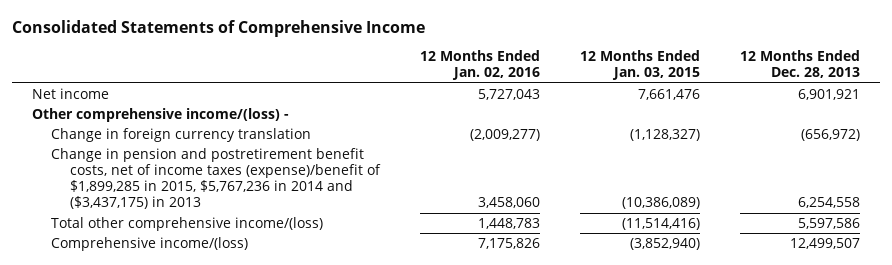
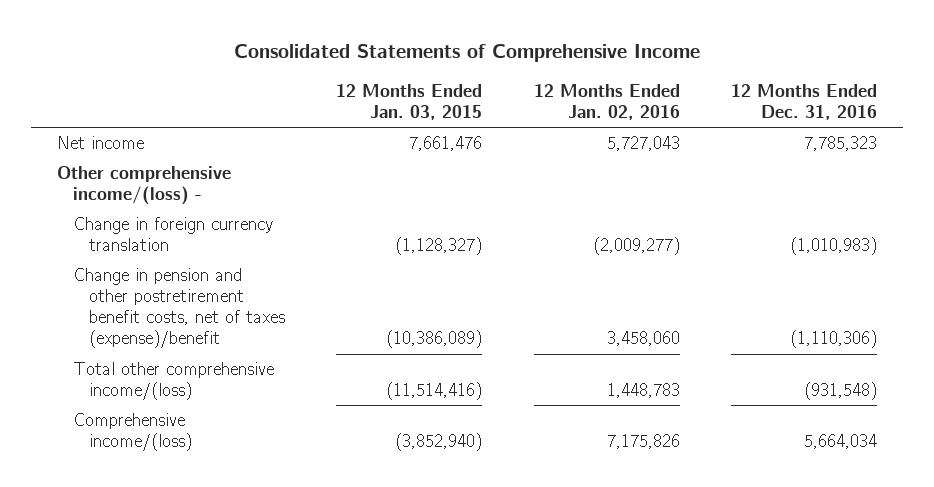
[740,50,861,79] 12 Months Ended Dec. 28, 2013 -> none
none -> [730,83,877,120] 12 Months Ended Dec. 31, 2016
[50,147,381,210] Change in pension and postretirement benefit costs, net of income taxes (expense)/benefit of $1,899,285 in 2015, $5,767,236 in 2014 and ($3,437,175) in 2013 -> [72,268,285,349] Change in pension and other postretirement benefit costs, net of taxes (expense)/benefit

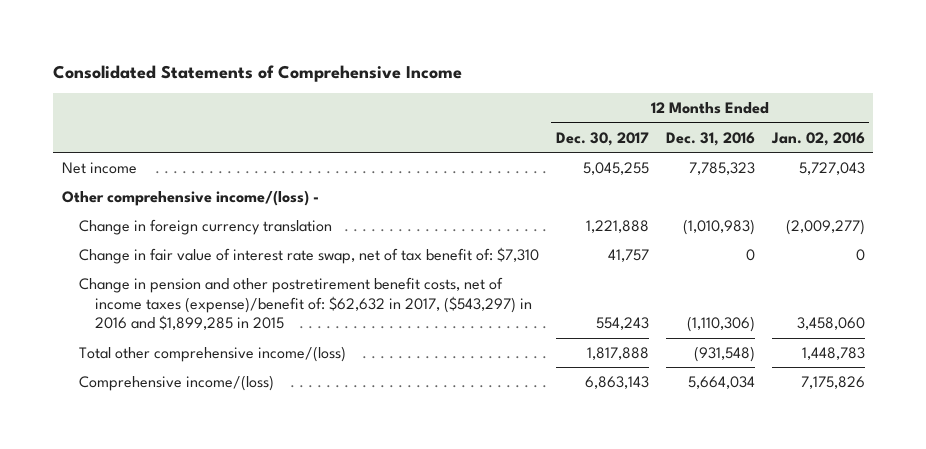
[336,83,483,120] 12 Months Ended Jan. 03, 2015 -> none
none -> [555,131,649,146] Dec. 30, 2017
none -> [78,246,539,264] Change in fair value of interest rate swap, net of tax benefit of: $7,310
[72,268,285,349] Change in pension and other postretirement benefit costs, net of taxes (expense)/benefit -> [78,276,533,331] Change in pension and other postretirement benefit costs, net of income taxes (expense)/benefit of: $62,632 in 2017, ($543,297) in 2016 and $1,899,285 in 2015

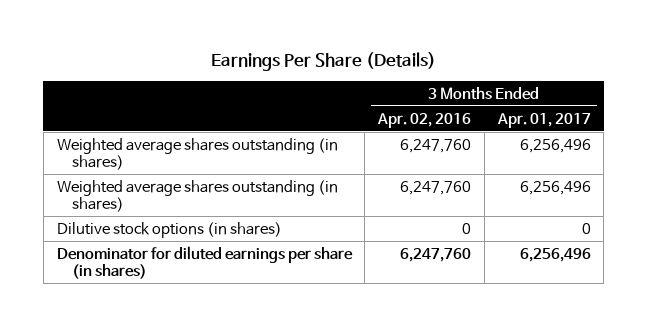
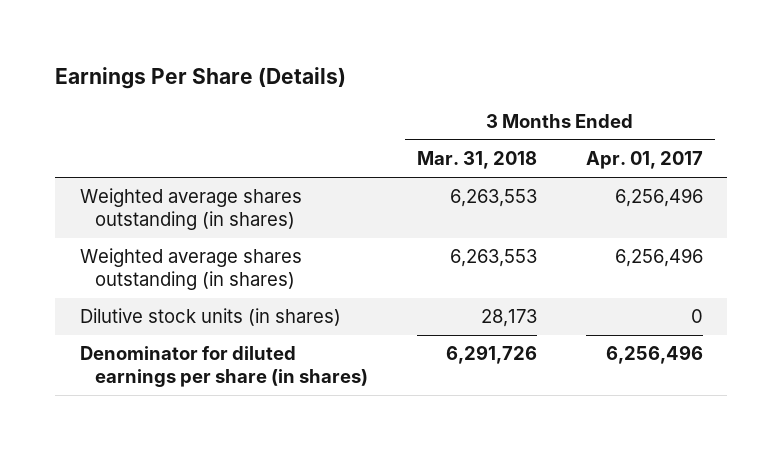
[377,112,472,128] Apr. 02, 2016 -> none
none -> [416,151,537,170] Mar. 31, 2018
[56,221,282,238] Dilutive stock options (in shares) -> [79,308,341,327] Dilutive stock units (in shares)

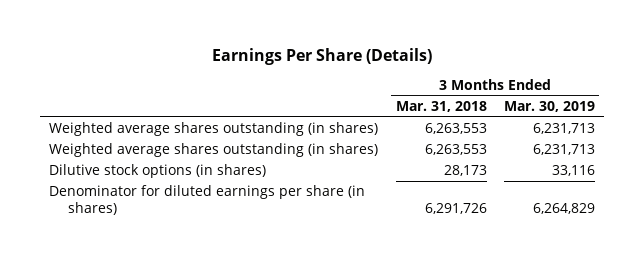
[585,151,703,170] Apr. 01, 2017 -> none
none -> [503,100,595,112] Mar. 30, 2019
[79,308,341,327] Dilutive stock units (in shares) -> [49,164,267,179] Dilutive stock options (in shares)

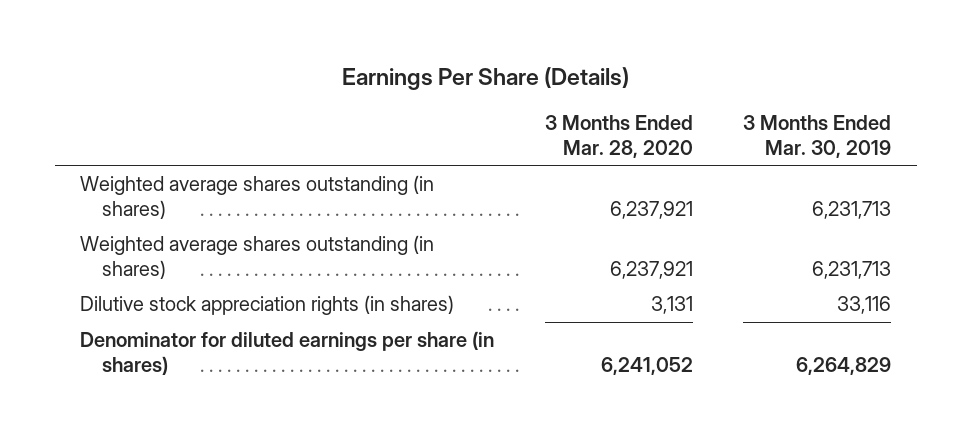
[395,100,487,112] Mar. 31, 2018 -> none
none -> [544,115,693,158] 3 Months Ended Mar. 28, 2020
[49,164,267,179] Dilutive stock options (in shares) -> [79,295,454,316] Dilutive stock appreciation rights (in shares)

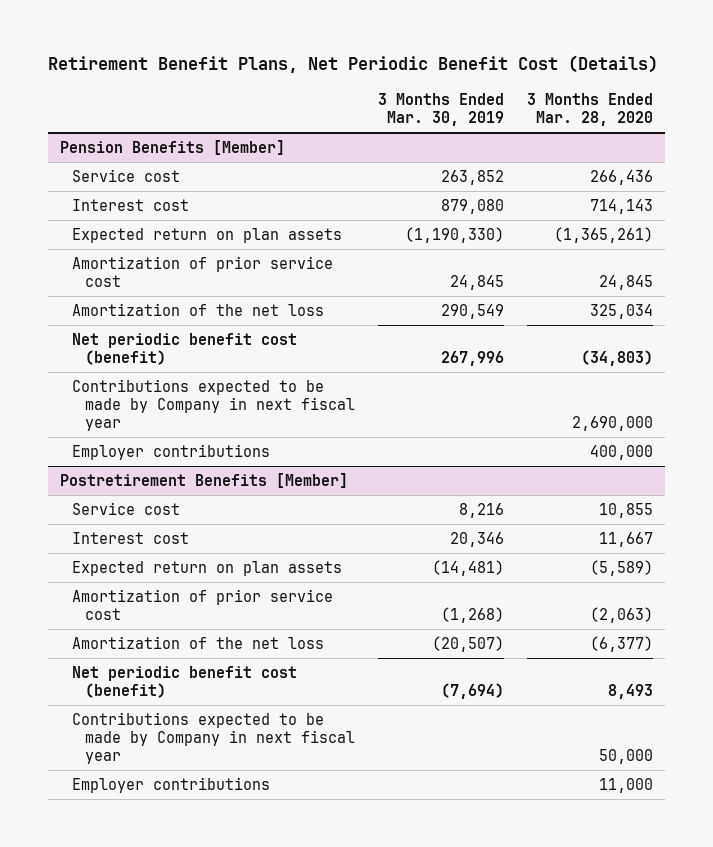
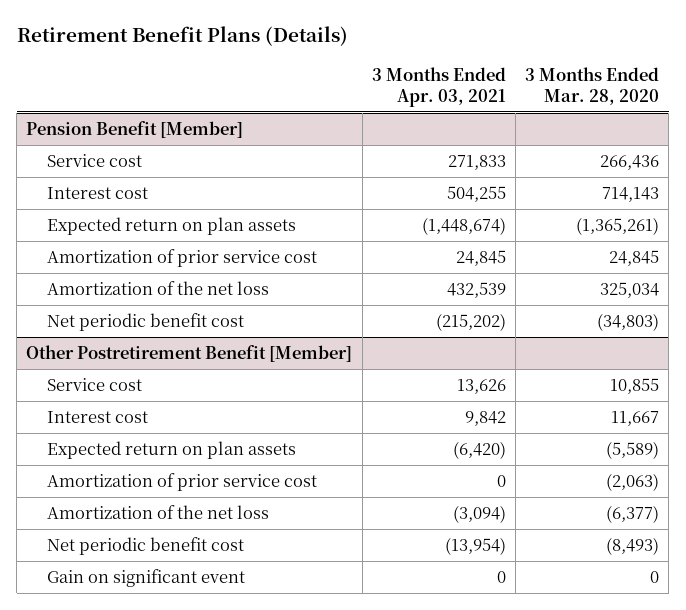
[48,55,659,74] Retirement Benefit Plans, Net Periodic Benefit Cost (Details) -> [16,26,348,47] Retirement Benefit Plans (Details)
[377,92,504,126] 3 Months Ended Mar. 30, 2019 -> none
none -> [371,66,506,107] 3 Months Ended Apr. 03, 2021
[59,139,285,155] Pension Benefits [Member] -> [26,120,244,138] Pension Benefit [Member]
[72,378,355,431] Contributions expected to be made by Company in next fiscal year -> none
[72,443,271,460] Employer contributions -> none
[72,332,298,365] Net periodic benefit cost (benefit) -> [46,312,244,331] Net periodic benefit cost
[59,472,348,488] Postretirement Benefits [Member] -> [26,344,353,362] Other Postretirement Benefit [Member]
[72,711,355,764] Contributions expected to be made by Company in next fiscal year -> none
[72,776,271,793] Employer contributions -> none
[72,665,298,698] Net periodic benefit cost (benefit) -> [46,536,244,555] Net periodic benefit cost
[608,683,654,699] 8,493 -> [606,536,660,555] (8,493)
none -> [46,568,245,587] Gain on significant event

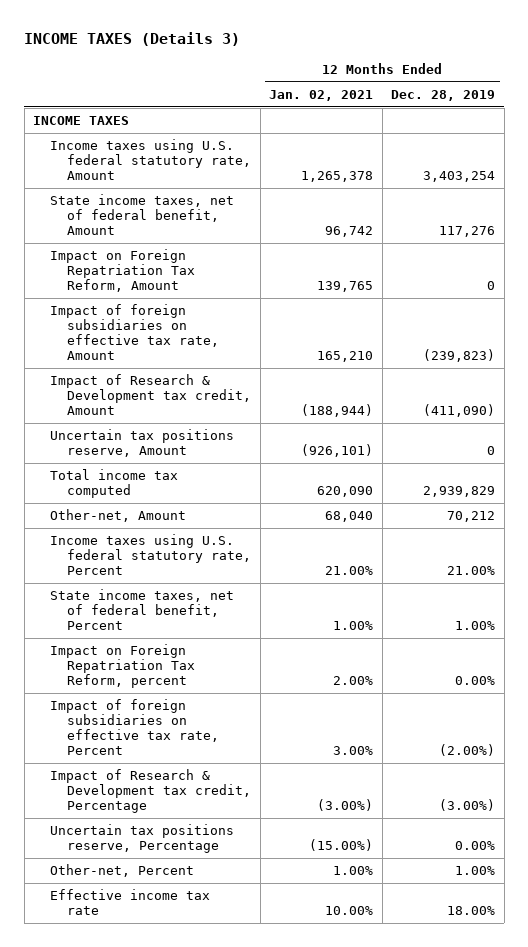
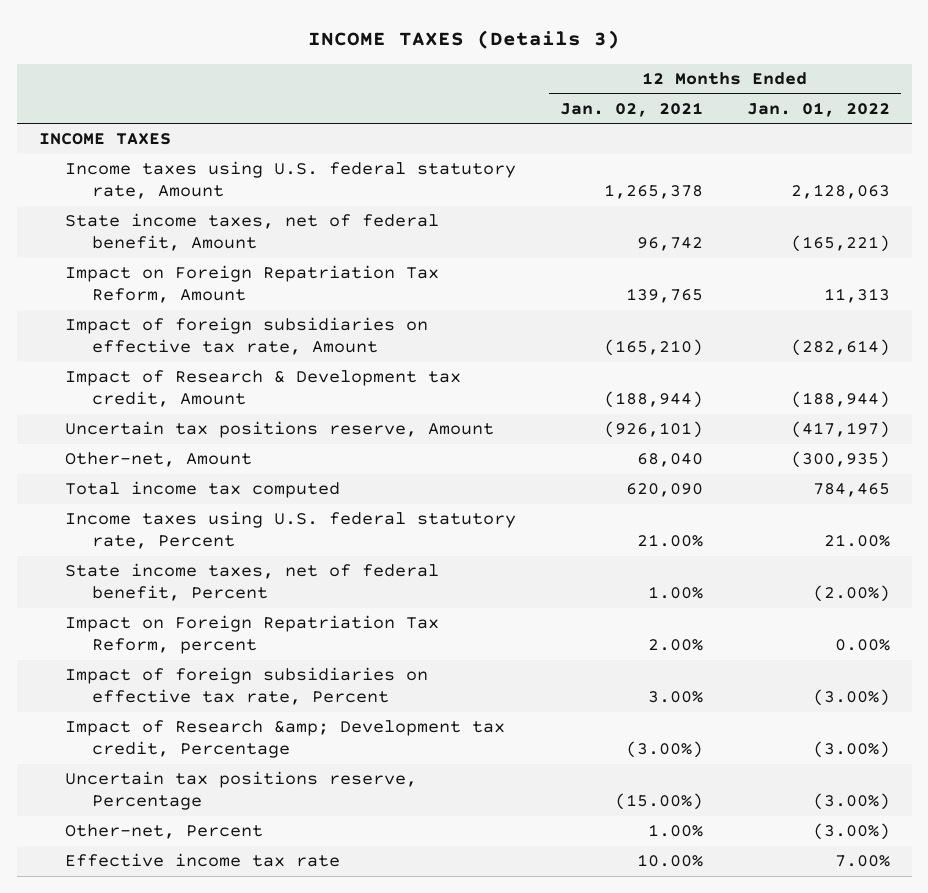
[391,89,496,101] Dec. 28, 2019 -> none
none -> [746,101,890,117] Jan. 01, 2022
[317,350,374,362] 165,210 -> [604,339,704,357] (165,210)
[50,469,179,499] Total income tax computed -> [65,481,341,499] Total income tax computed
[50,769,252,813] Impact of Research & Development tax credit, Percentage -> [65,720,506,759] Impact of Research &amp; Development tax credit, Percentage

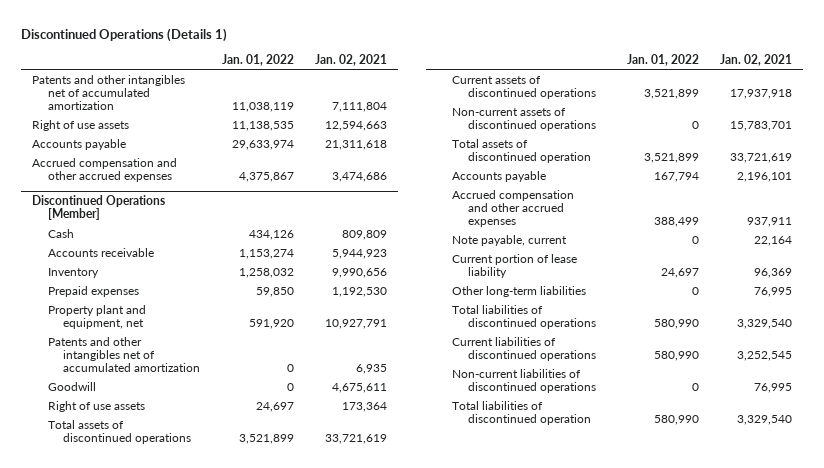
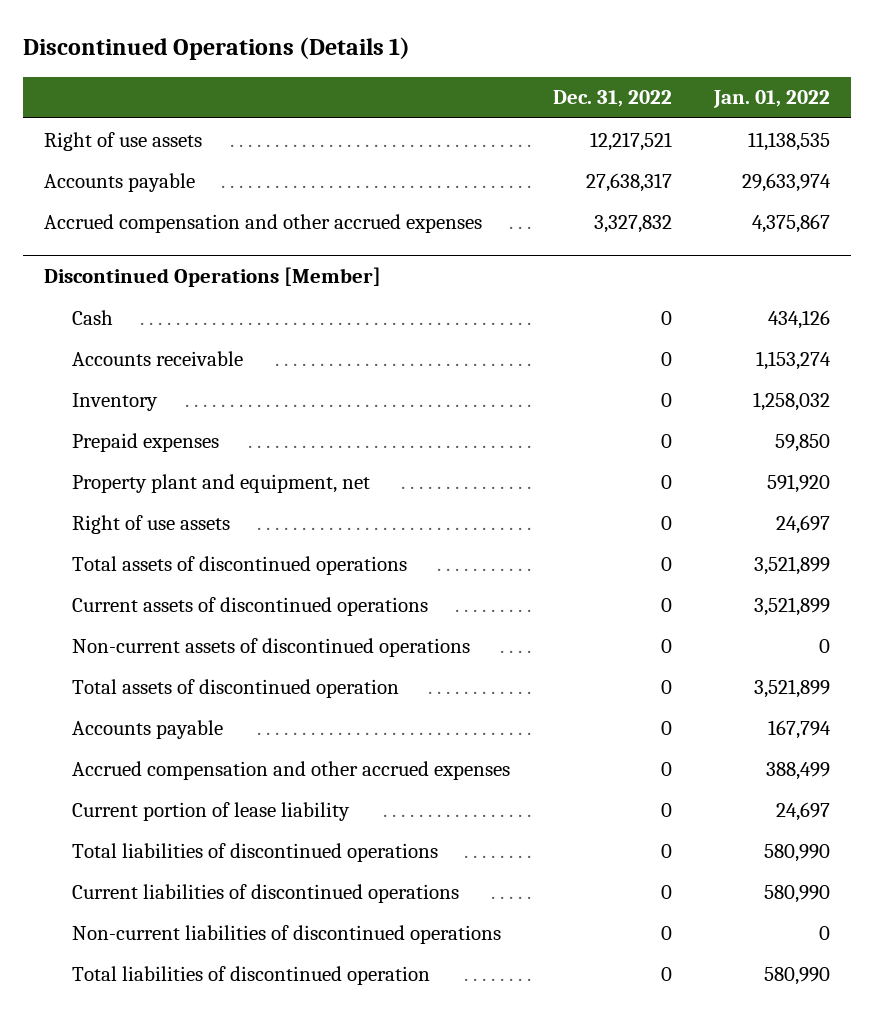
[315,53,388,66] Jan. 02, 2021 -> none
none -> [552,90,672,108] Dec. 31, 2022
[32,74,186,110] Patents and other intangibles net of accumulated amortization -> none
[47,336,201,372] Patents and other intangibles net of accumulated amortization -> none
[47,381,96,391] Goodwill -> none
[452,234,568,246] Note payable, current -> none
[452,285,587,297] Other long-term liabilities -> none

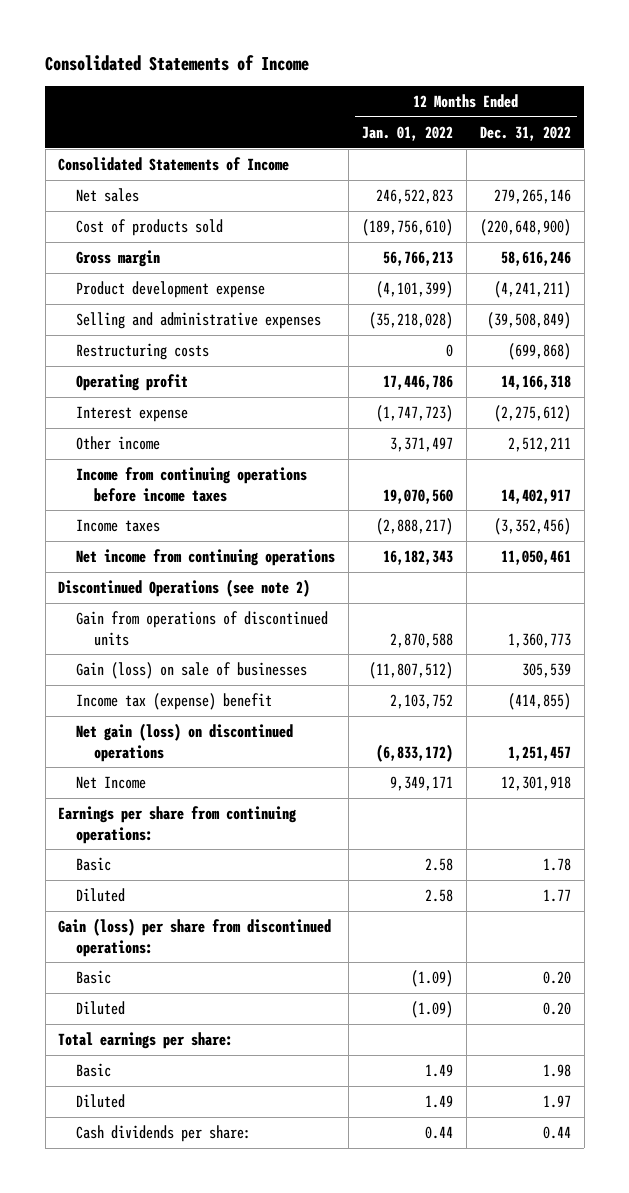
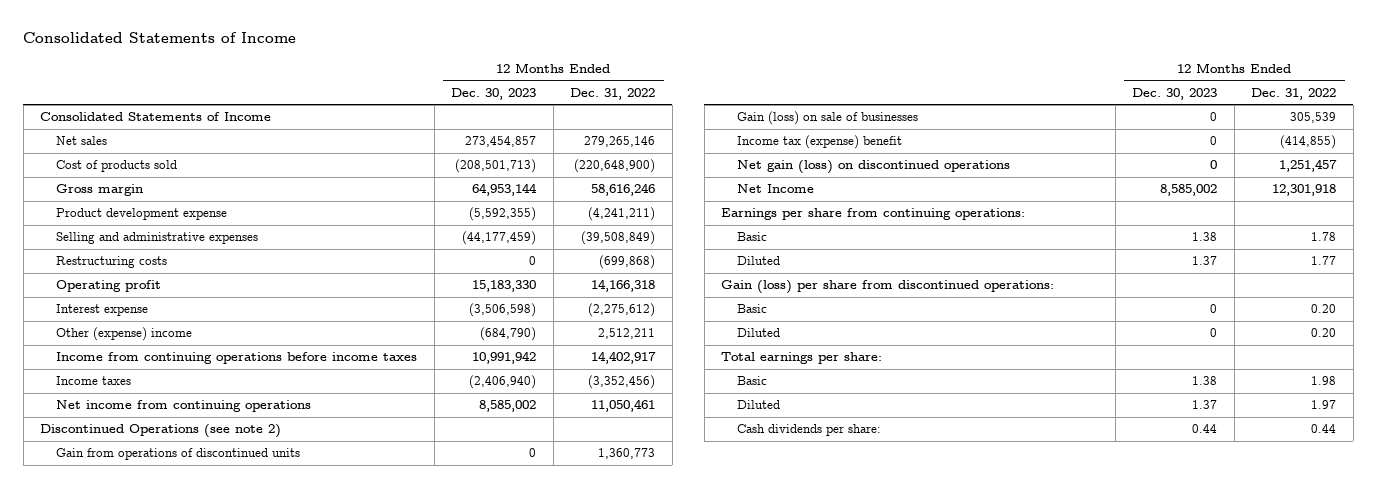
[362,125,454,141] Jan. 01, 2022 -> none
none -> [451,87,537,100] Dec. 30, 2023
[76,436,161,451] Other income -> [56,327,193,342] Other (expense) income

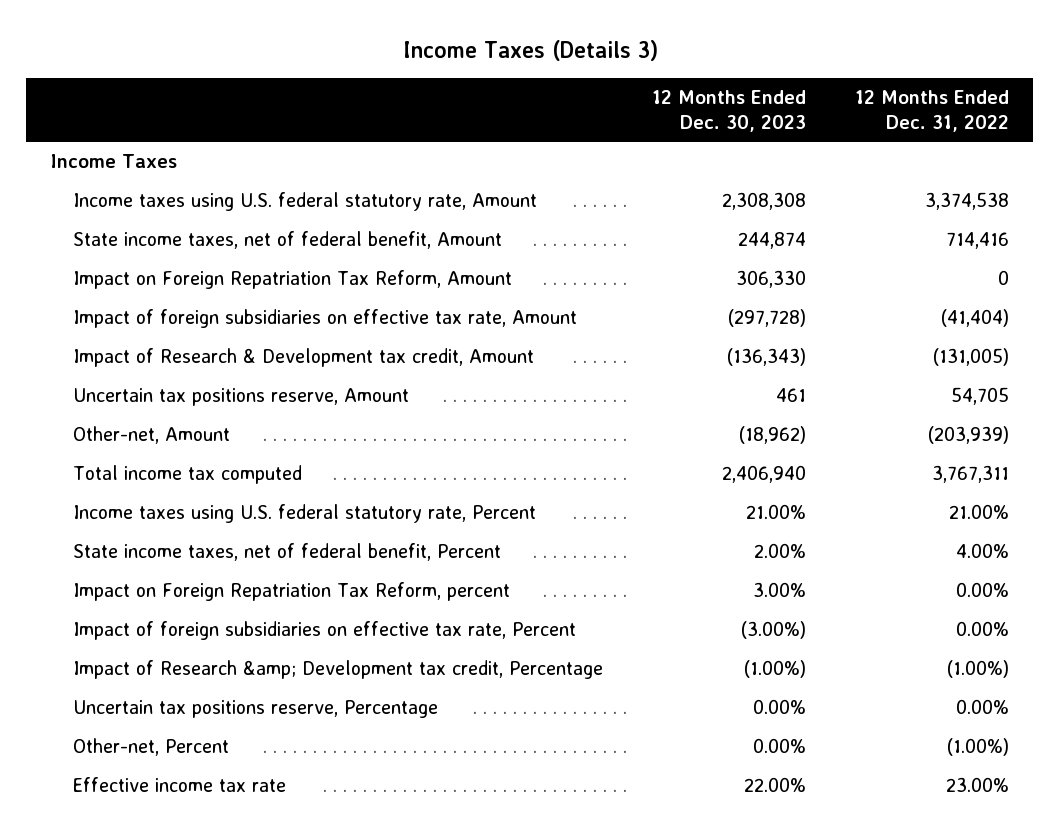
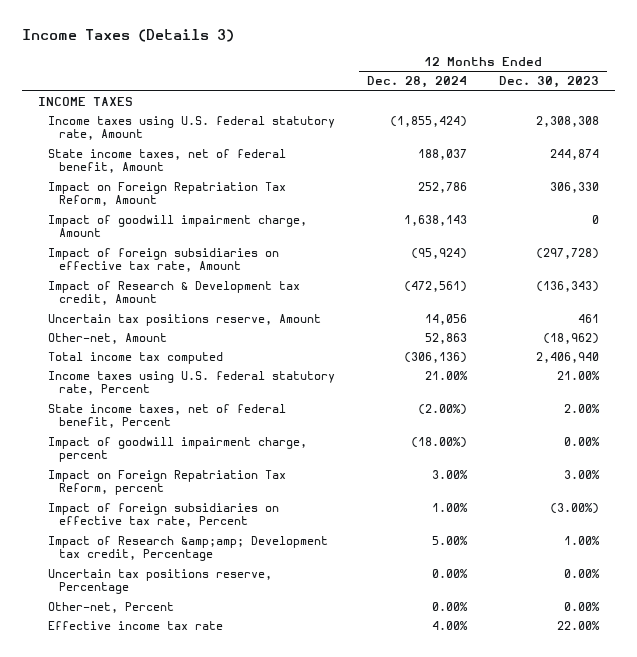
[854,90,1009,132] 12 Months Ended Dec. 31, 2022 -> none
none -> [367,76,468,89] Dec. 28, 2024
[50,154,177,169] Income Taxes -> [38,97,134,107] INCOME TAXES
none -> [48,215,308,238] Impact of goodwill impairment charge, Amount
none -> [48,437,308,463] Impact of goodwill impairment charge, percent
[72,660,603,680] Impact of Research &amp; Development tax credit, Percentage -> [48,536,329,562] Impact of Research &amp;amp; Development tax credit, Percentage
[743,660,806,679] (1.00%) -> [564,536,601,546] 1.00%

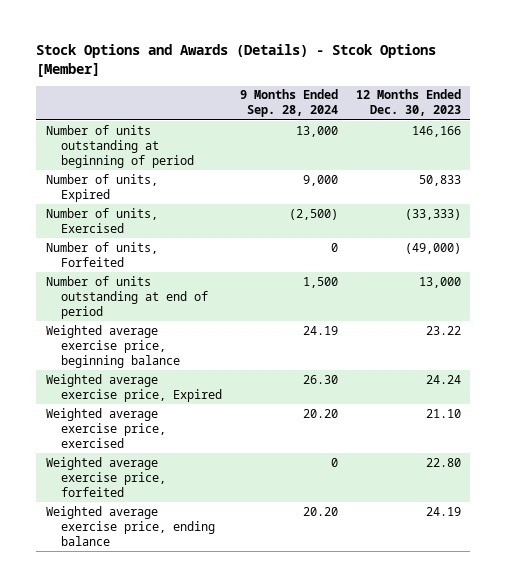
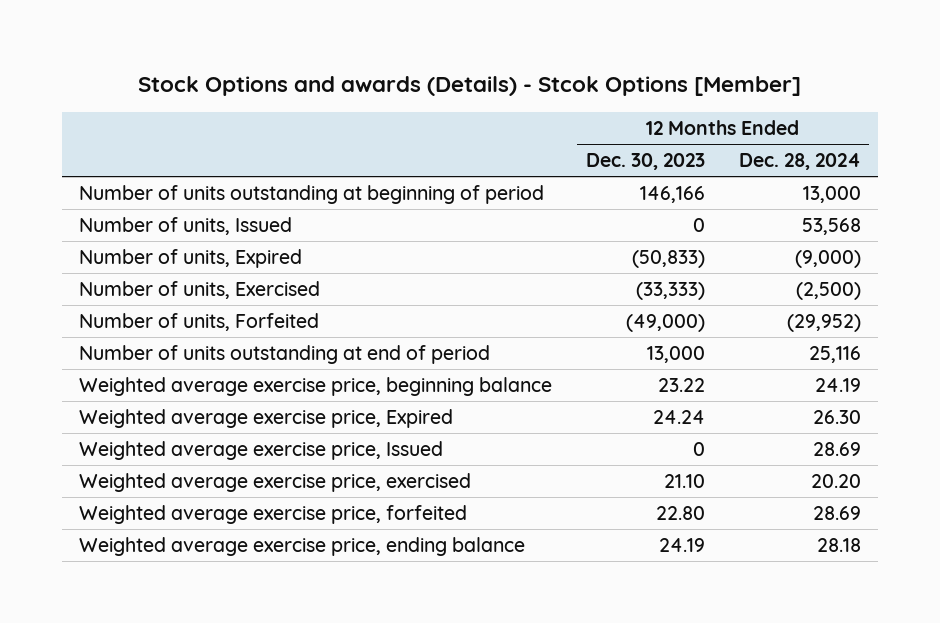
[36,43,437,77] Stock Options and Awards (Details) - Stcok Options [Member] -> [137,76,801,97] Stock Options and awards (Details) - Stcok Options [Member]
[239,89,338,118] 9 Months Ended Sep. 28, 2024 -> none
none -> [738,153,861,171] Dec. 28, 2024
none -> [78,216,292,235] Number of units, Issued
[419,174,462,186] 50,833 -> [631,249,705,268] (50,833)
none -> [78,440,443,460] Weighted average exercise price, Issued

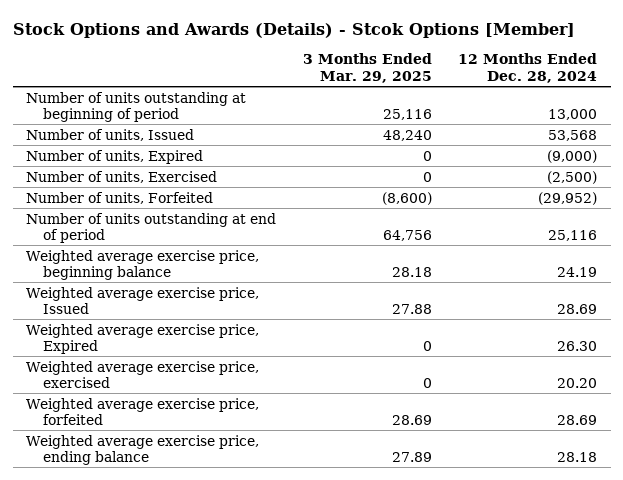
[137,76,801,97] Stock Options and awards (Details) - Stcok Options [Member] -> [12,22,575,38] Stock Options and Awards (Details) - Stcok Options [Member]
[585,153,705,171] Dec. 30, 2023 -> none
none -> [302,53,432,83] 3 Months Ended Mar. 29, 2025
[78,408,453,428] Weighted average exercise price, Expired -> [25,323,259,355] Weighted average exercise price, Expired

